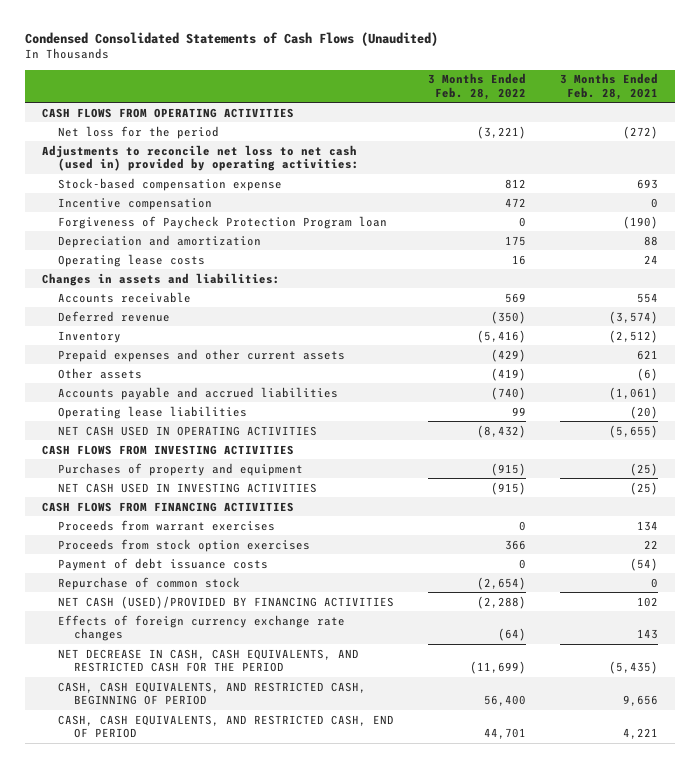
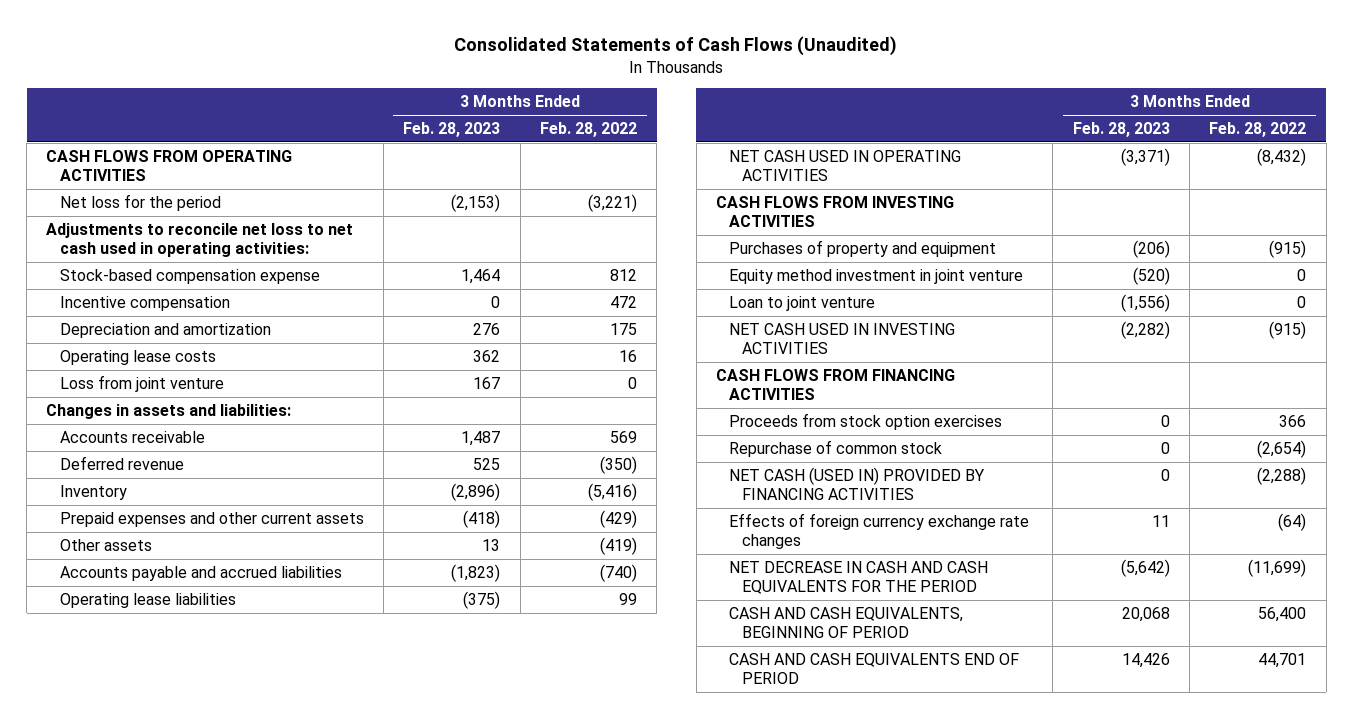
[24,31,438,46] Condensed Consolidated Statements of Cash Flows (Unaudited) -> [454,36,898,57] Consolidated Statements of Cash Flows (Unaudited)
[559,73,658,100] 3 Months Ended Feb. 28, 2021 -> none
none -> [403,122,501,138] Feb. 28, 2023
[41,144,360,172] Adjustments to reconcile net loss to net cash (used in) provided by operating activities: -> [46,222,354,258] Adjustments to reconcile net loss to net cash used in operating activities:
[58,215,388,229] Forgiveness of Paycheck Protection Program loan -> none
none -> [59,374,224,392] Loss from joint venture
none -> [729,268,1024,284] Equity method investment in joint venture
none -> [729,295,876,311] Loan to joint venture
[58,519,276,531] Proceeds from warrant exercises -> none
[58,557,269,571] Payment of debt issuance costs -> none
[58,595,395,609] NET CASH (USED)/PROVIDED BY FINANCING ACTIVITIES -> [729,466,986,501] NET CASH (USED IN) PROVIDED BY FINANCING ACTIVITIES
[58,648,360,673] NET DECREASE IN CASH, CASH EQUIVALENTS, AND RESTRICTED CASH FOR THE PERIOD -> [729,560,989,595] NET DECREASE IN CASH AND CASH EQUIVALENTS FOR THE PERIOD
[58,681,367,706] CASH, CASH EQUIVALENTS, AND RESTRICTED CASH, BEGINNING OF PERIOD -> [729,606,964,639] CASH AND CASH EQUIVALENTS, BEGINNING OF PERIOD
[58,714,395,739] CASH, CASH EQUIVALENTS, AND RESTRICTED CASH, END OF PERIOD -> [729,652,1020,685] CASH AND CASH EQUIVALENTS END OF PERIOD

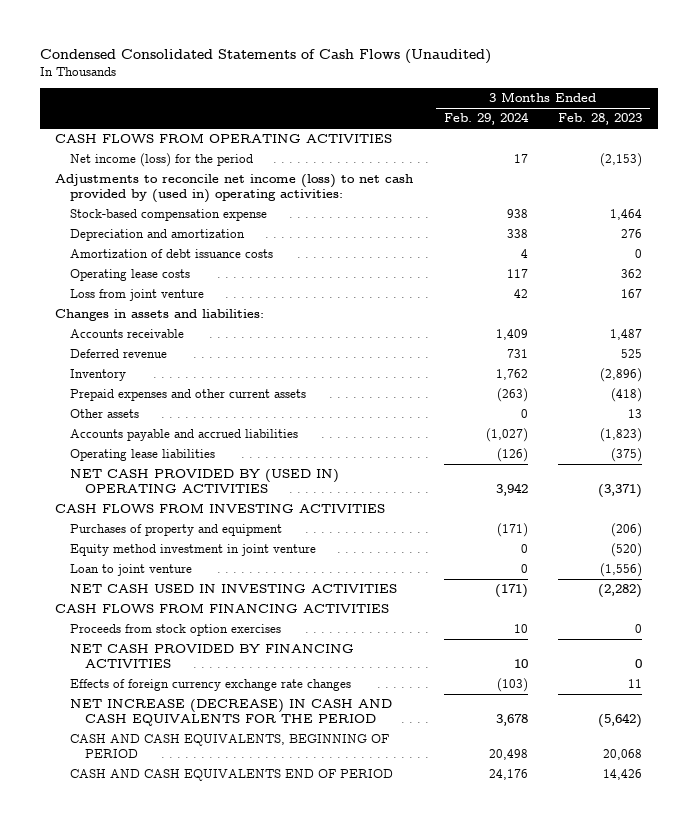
[454,36,898,57] Consolidated Statements of Cash Flows (Unaudited) -> [40,49,492,65] Condensed Consolidated Statements of Cash Flows (Unaudited)
[539,122,637,138] Feb. 28, 2022 -> none
none -> [443,112,529,126] Feb. 29, 2024
[59,193,221,211] Net loss for the period -> [70,153,254,168] Net income (loss) for the period
[46,222,354,258] Adjustments to reconcile net loss to net cash used in operating activities: -> [55,174,414,204] Adjustments to reconcile net income (loss) to net cash provided by (used in) operating activities:
[59,295,230,311] Incentive compensation -> none
none -> [70,249,274,259] Amortization of debt issuance costs
[729,149,962,182] NET CASH USED IN OPERATING ACTIVITIES -> [70,469,340,494] NET CASH PROVIDED BY (USED IN) OPERATING ACTIVITIES
[729,439,943,457] Repurchase of common stock -> none
[729,466,986,501] NET CASH (USED IN) PROVIDED BY FINANCING ACTIVITIES -> [70,644,355,669] NET CASH PROVIDED BY FINANCING ACTIVITIES
[729,560,989,595] NET DECREASE IN CASH AND CASH EQUIVALENTS FOR THE PERIOD -> [70,699,393,727] NET INCREASE (DECREASE) IN CASH AND CASH EQUIVALENTS FOR THE PERIOD

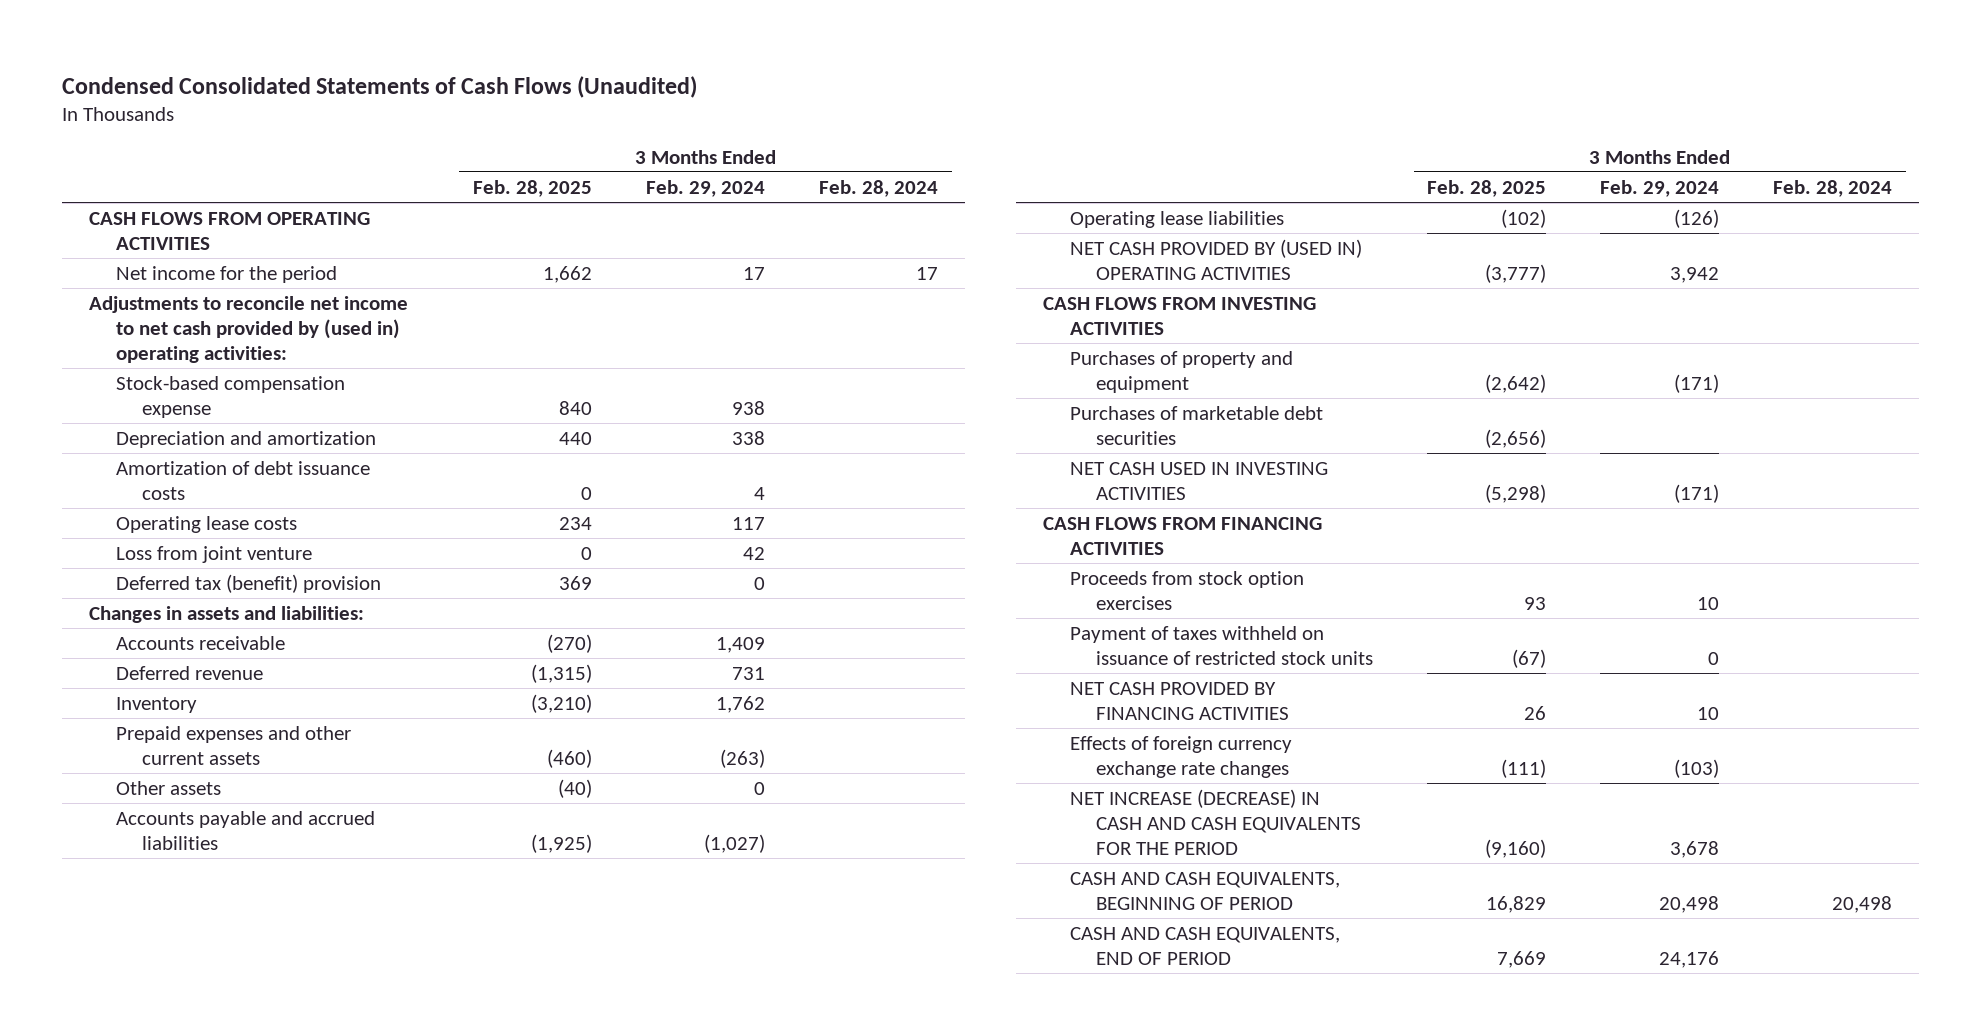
[558,113,643,126] Feb. 28, 2023 -> none
none -> [472,179,592,197] Feb. 28, 2025
none -> [819,179,939,197] Feb. 28, 2024
[70,153,254,168] Net income (loss) for the period -> [115,265,337,283] Net income for the period
[55,174,414,204] Adjustments to reconcile net income (loss) to net cash provided by (used in) operating activities: -> [89,295,409,363] Adjustments to reconcile net income to net cash provided by (used in) operating activities:
none -> [115,573,381,593] Deferred tax (benefit) provision
[70,544,317,557] Equity method investment in joint venture -> none
[70,564,193,577] Loan to joint venture -> none
none -> [1069,405,1323,445] Purchases of marketable debt securities
none -> [1069,625,1374,665] Payment of taxes withheld on issuance of restricted stock units
[70,769,394,782] CASH AND CASH EQUIVALENTS END OF PERIOD -> [1069,926,1340,965] CASH AND CASH EQUIVALENTS, END OF PERIOD

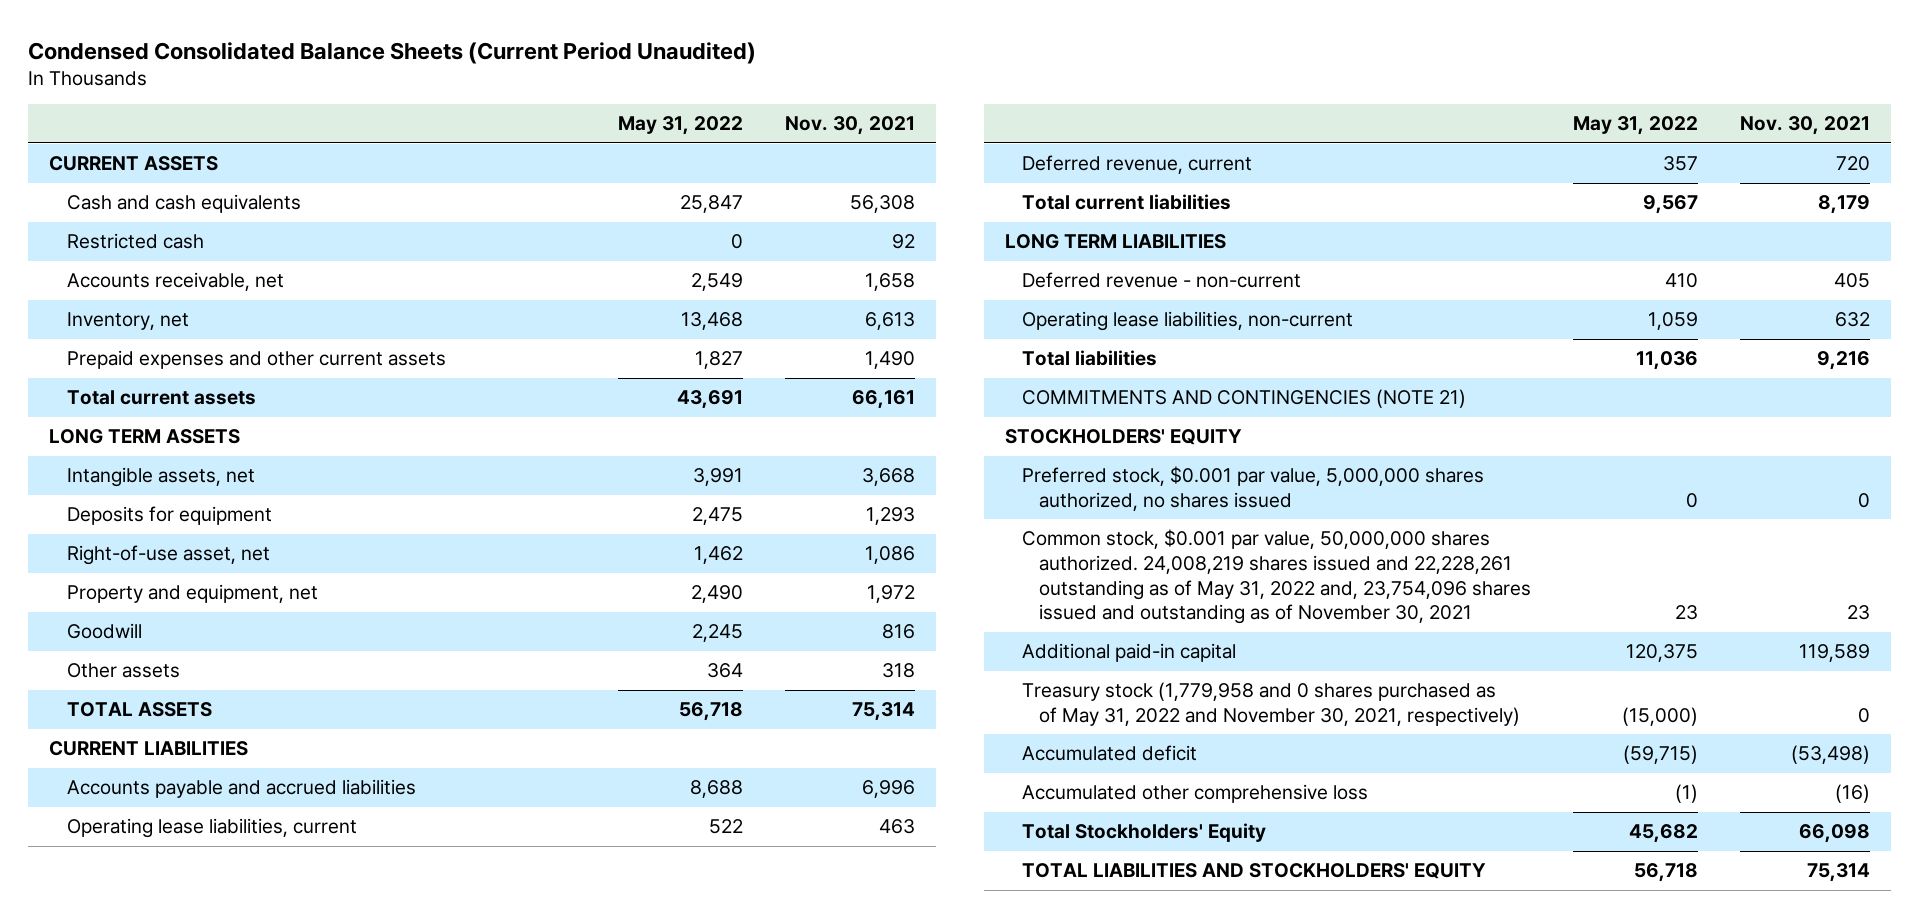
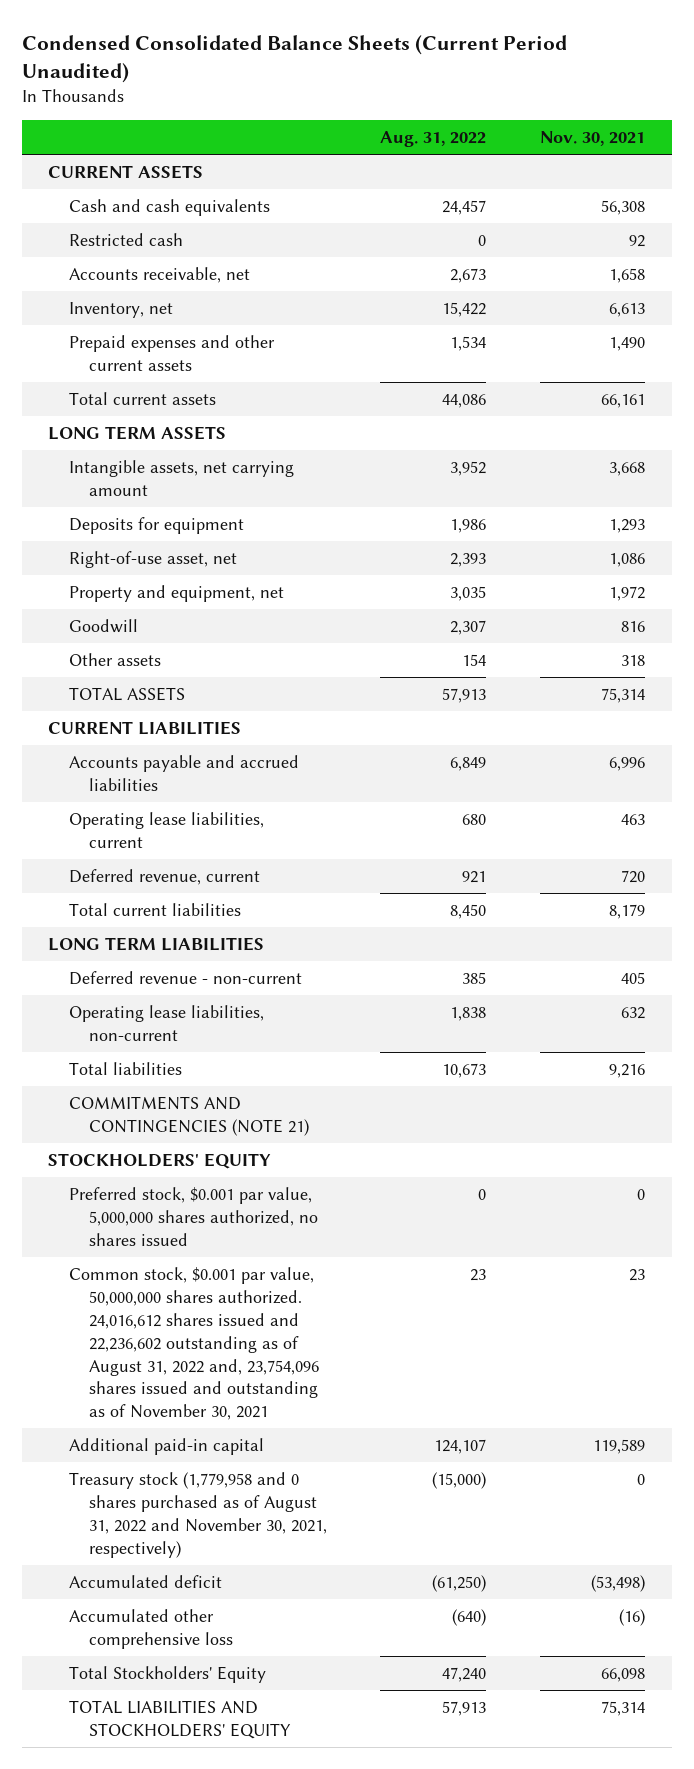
[617,116,743,136] May 31, 2022 -> none
none -> [380,131,487,148] Aug. 31, 2022
[66,467,255,488] Intangible assets, net -> [68,459,294,496] Intangible assets, net carrying amount
[1022,529,1532,625] Common stock, $0.001 par value, 50,000,000 shares authorized. 24,008,219 shares issued and 22,228,261 outstanding as of May 31, 2022 and, 23,754,096 shares issued and outstanding as of November 30, 2021 -> [68,1266,319,1421] Common stock, $0.001 par value, 50,000,000 shares authorized. 24,016,612 shares issued and 22,236,602 outstanding as of August 31, 2022 and, 23,754,096 shares issued and outstanding as of November 30, 2021
[1022,682,1521,726] Treasury stock (1,779,958 and 0 shares purchased as of May 31, 2022 and November 30, 2021, respectively) -> [68,1471,327,1558] Treasury stock (1,779,958 and 0 shares purchased as of August 31, 2022 and November 30, 2021, respectively)

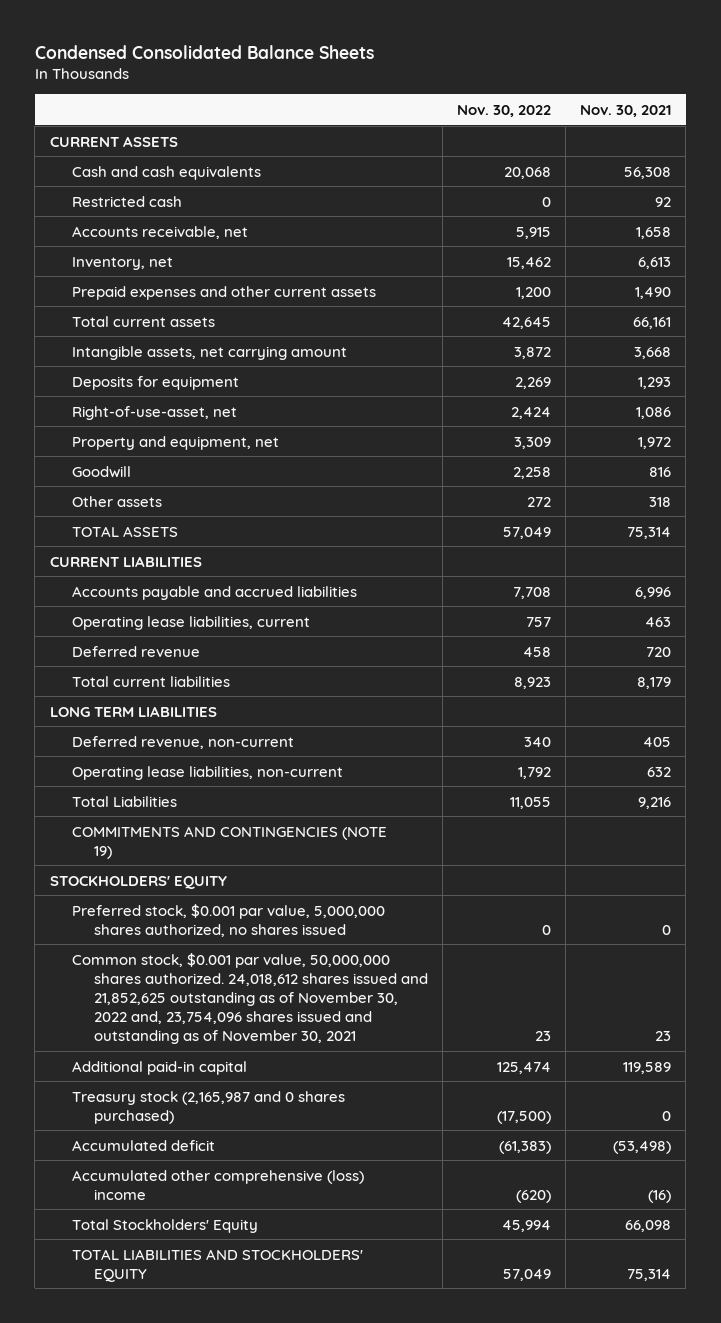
[21,34,567,83] Condensed Consolidated Balance Sheets (Current Period Unaudited) -> [34,44,374,59] Condensed Consolidated Balance Sheets
[380,131,487,148] Aug. 31, 2022 -> none
none -> [457,104,552,117] Nov. 30, 2022
[48,425,227,440] LONG TERM ASSETS -> none
[68,550,237,568] Right-of-use asset, net -> [71,405,237,420] Right-of-use-asset, net
[68,868,260,885] Deferred revenue, current -> [71,645,200,657] Deferred revenue
[68,970,302,985] Deferred revenue - non-current -> [71,735,294,749] Deferred revenue, non-current
[68,1061,182,1075] Total liabilities -> [71,795,177,807] Total Liabilities
[68,1095,309,1136] COMMITMENTS AND CONTINGENCIES (NOTE 21) -> [71,825,387,859] COMMITMENTS AND CONTINGENCIES (NOTE 19)
[68,1266,319,1421] Common stock, $0.001 par value, 50,000,000 shares authorized. 24,016,612 shares issued and 22,236,602 outstanding as of August 31, 2022 and, 23,754,096 shares issued and outstanding as of November 30, 2021 -> [71,952,428,1044] Common stock, $0.001 par value, 50,000,000 shares authorized. 24,018,612 shares issued and 21,852,625 outstanding as of November 30, 2022 and, 23,754,096 shares issued and outstanding as of November 30, 2021
[68,1471,327,1558] Treasury stock (1,779,958 and 0 shares purchased as of August 31, 2022 and November 30, 2021, respectively) -> [71,1090,345,1124] Treasury stock (2,165,987 and 0 shares purchased)
[68,1608,233,1649] Accumulated other comprehensive loss -> [71,1169,364,1200] Accumulated other comprehensive (loss) income

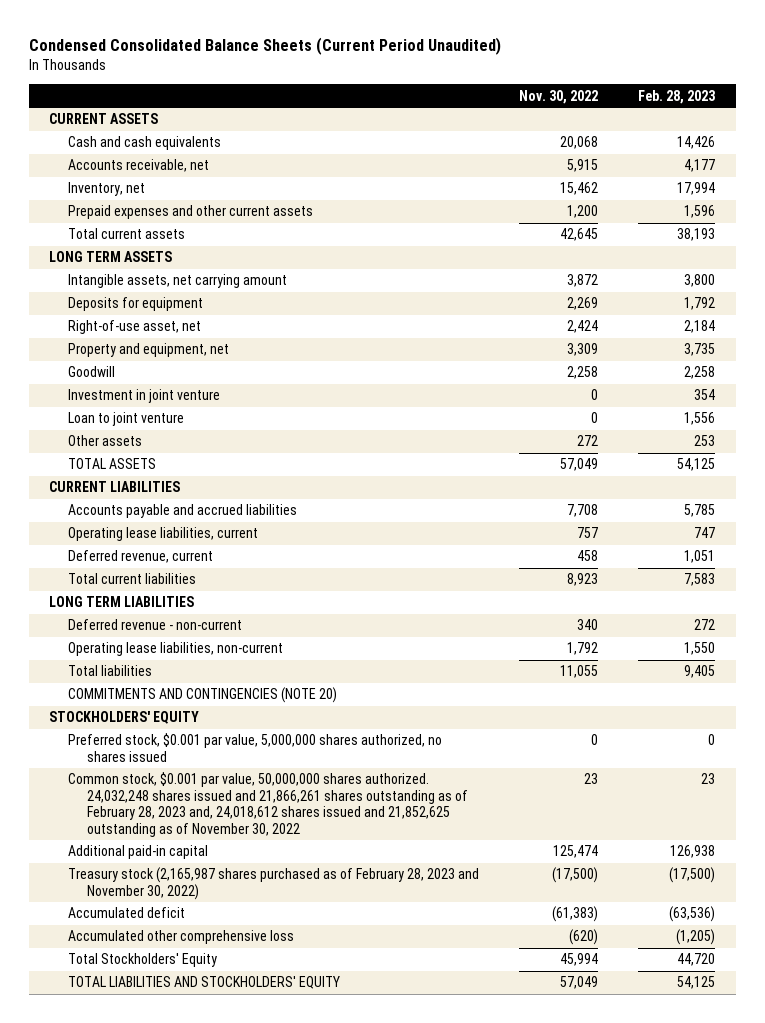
[34,44,374,59] Condensed Consolidated Balance Sheets -> [29,37,502,56] Condensed Consolidated Balance Sheets (Current Period Unaudited)
[580,104,672,117] Nov. 30, 2021 -> none
none -> [638,89,716,104] Feb. 28, 2023
[71,195,182,207] Restricted cash -> none
none -> [49,251,173,263] LONG TERM ASSETS
[71,405,237,420] Right-of-use-asset, net -> [68,320,202,335] Right-of-use asset, net
none -> [68,389,221,404] Investment in joint venture
none -> [68,412,185,427] Loan to joint venture
[71,645,200,657] Deferred revenue -> [68,550,214,564] Deferred revenue, current
[71,735,294,749] Deferred revenue, non-current -> [68,619,243,631] Deferred revenue - non-current
[71,795,177,807] Total Liabilities -> [68,665,153,677] Total liabilities
[71,825,387,859] COMMITMENTS AND CONTINGENCIES (NOTE 19) -> [68,687,338,704] COMMITMENTS AND CONTINGENCIES (NOTE 20)
[71,952,428,1044] Common stock, $0.001 par value, 50,000,000 shares authorized. 24,018,612 shares issued and 21,852,625 outstanding as of November 30, 2022 and, 23,754,096 shares issued and outstanding as of November 30, 2021 -> [68,772,468,837] Common stock, $0.001 par value, 50,000,000 shares authorized. 24,032,248 shares issued and 21,866,261 shares outstanding as of February 28, 2023 and, 24,018,612 shares issued and 21,852,625 outstanding as of November 30, 2022
[71,1090,345,1124] Treasury stock (2,165,987 and 0 shares purchased) -> [68,867,480,900] Treasury stock (2,165,987 shares purchased as of February 28, 2023 and November 30, 2022)
[71,1169,364,1200] Accumulated other comprehensive (loss) income -> [68,930,295,945] Accumulated other comprehensive loss

